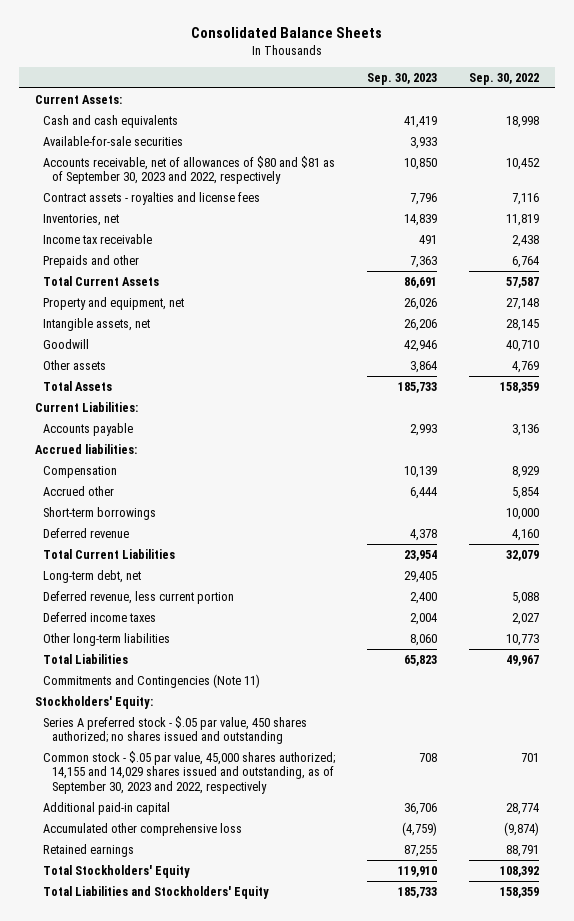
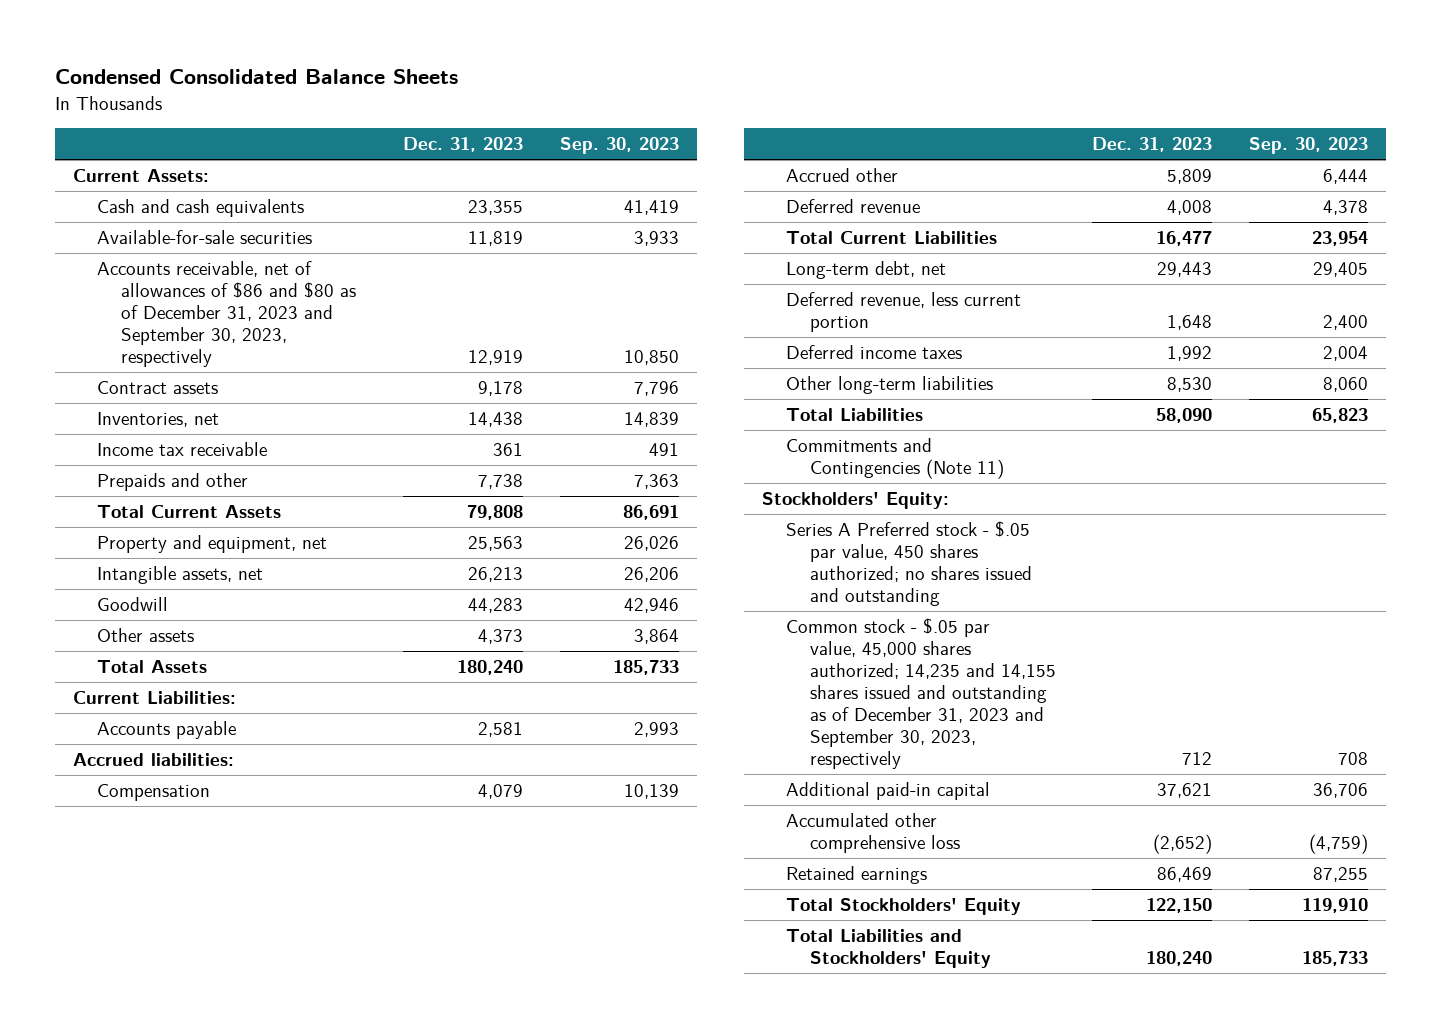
[191,26,383,38] Consolidated Balance Sheets -> [55,69,459,85] Condensed Consolidated Balance Sheets
[469,72,540,85] Sep. 30, 2022 -> none
none -> [403,137,524,153] Dec. 31, 2023
[43,155,336,185] Accounts receivable, net of allowances of $80 and $81 as of September 30, 2023 and 2022, respectively -> [96,260,356,367] Accounts receivable, net of allowances of $86 and $80 as of December 31, 2023 and September 30, 2023, respectively
[43,191,261,205] Contract assets - royalties and license fees -> [96,380,218,394] Contract assets
[43,506,157,520] Short-term borrowings -> none
[43,715,308,745] Series A preferred stock - $.05 par value, 450 shares authorized; no shares issued and outstanding -> [785,520,1032,606] Series A Preferred stock - $.05 par value, 450 shares authorized; no shares issued and outstanding
[43,750,336,794] Common stock - $.05 par value, 45,000 shares authorized; 14,155 and 14,029 shares issued and outstanding, as of September 30, 2023 and 2022, respectively -> [785,617,1056,769] Common stock - $.05 par value, 45,000 shares authorized; 14,235 and 14,155 shares issued and outstanding as of December 31, 2023 and September 30, 2023, respectively

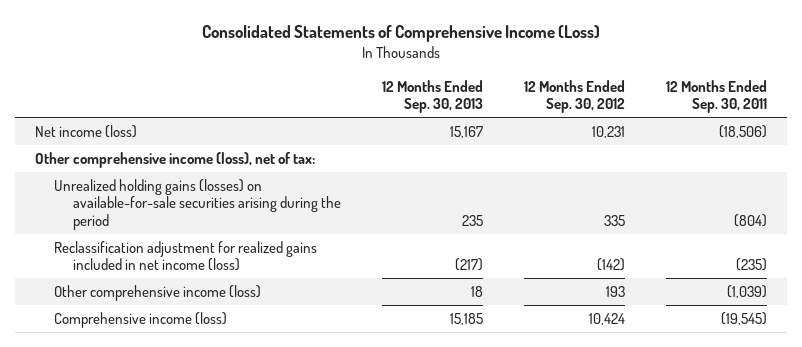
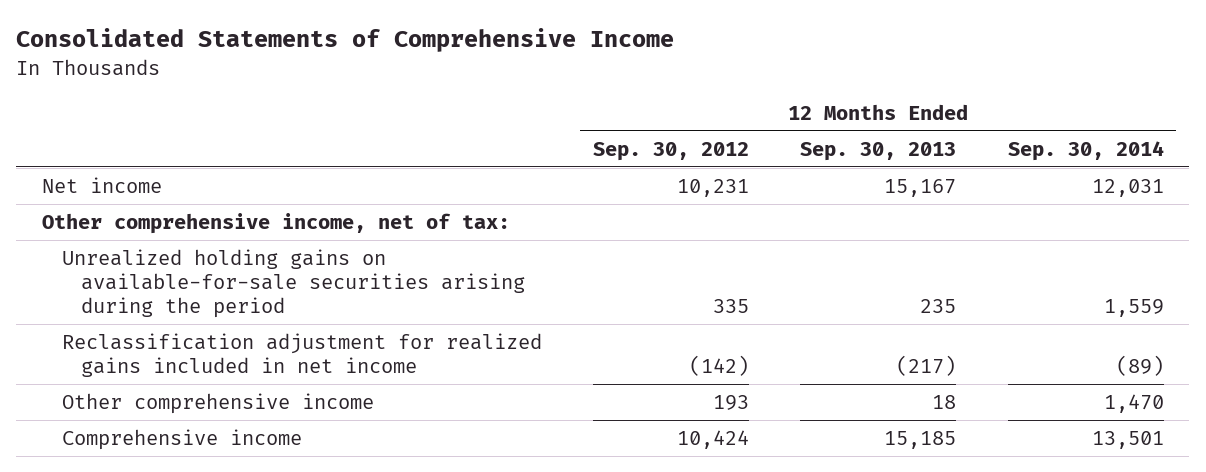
[202,24,601,42] Consolidated Statements of Comprehensive Income (Loss) -> [16,28,675,53] Consolidated Statements of Comprehensive Income
[665,79,767,114] 12 Months Ended Sep. 30, 2011 -> none
none -> [1007,140,1164,161] Sep. 30, 2014
[35,124,138,138] Net income (loss) -> [41,177,162,194] Net income
[35,151,316,168] Other comprehensive income (loss), net of tax: -> [41,213,510,235] Other comprehensive income, net of tax:
[54,178,341,230] Unrealized holding gains (losses) on available-for-sale securities arising during the period -> [61,249,526,318] Unrealized holding gains on available-for-sale securities arising during the period
[54,240,318,272] Reclassification adjustment for realized gains included in net income (loss) -> [61,333,542,377] Reclassification adjustment for realized gains included in net income
[54,284,262,301] Other comprehensive income (loss) -> [61,393,374,415] Other comprehensive income
[54,311,228,328] Comprehensive income (loss) -> [61,429,302,451] Comprehensive income

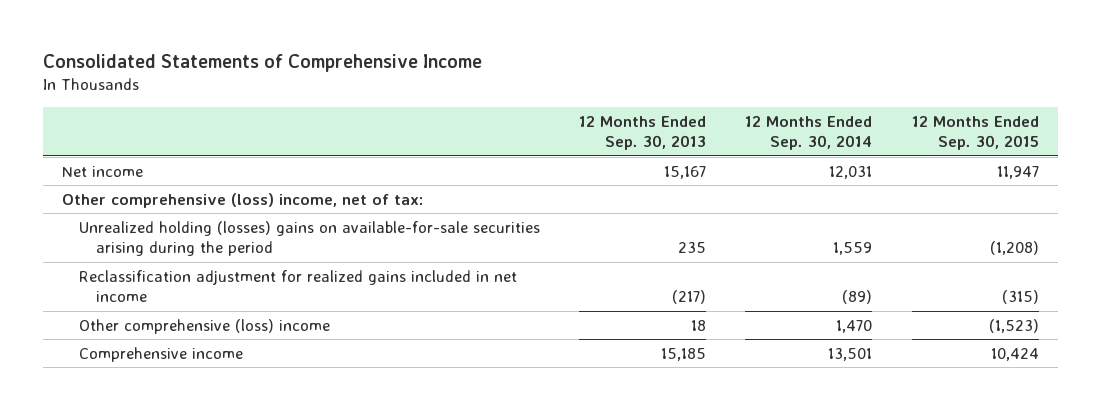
[592,141,749,161] Sep. 30, 2012 -> none
none -> [911,115,1039,151] 12 Months Ended Sep. 30, 2015
[41,213,510,235] Other comprehensive income, net of tax: -> [62,192,424,208] Other comprehensive (loss) income, net of tax:
[61,249,526,318] Unrealized holding gains on available-for-sale securities arising during the period -> [79,220,541,257] Unrealized holding (losses) gains on available-for-sale securities arising during the period
[61,393,374,415] Other comprehensive income -> [79,318,331,334] Other comprehensive (loss) income

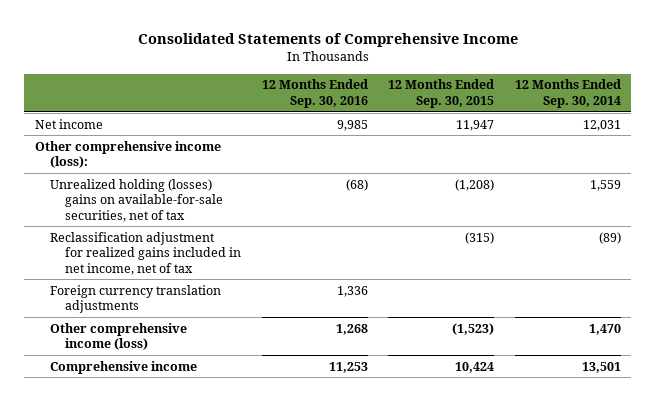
[579,115,707,151] 12 Months Ended Sep. 30, 2013 -> none
none -> [261,79,368,109] 12 Months Ended Sep. 30, 2016
[62,192,424,208] Other comprehensive (loss) income, net of tax: -> [34,140,221,169] Other comprehensive income (loss):
[79,220,541,257] Unrealized holding (losses) gains on available-for-sale securities arising during the period -> [49,178,224,222] Unrealized holding (losses) gains on available-for-sale securities, net of tax
[79,269,518,303] Reclassification adjustment for realized gains included in net income -> [49,231,242,275] Reclassification adjustment for realized gains included in net income, net of tax
none -> [49,284,221,314] Foreign currency translation adjustments
[79,318,331,334] Other comprehensive (loss) income -> [49,322,187,351] Other comprehensive income (loss)

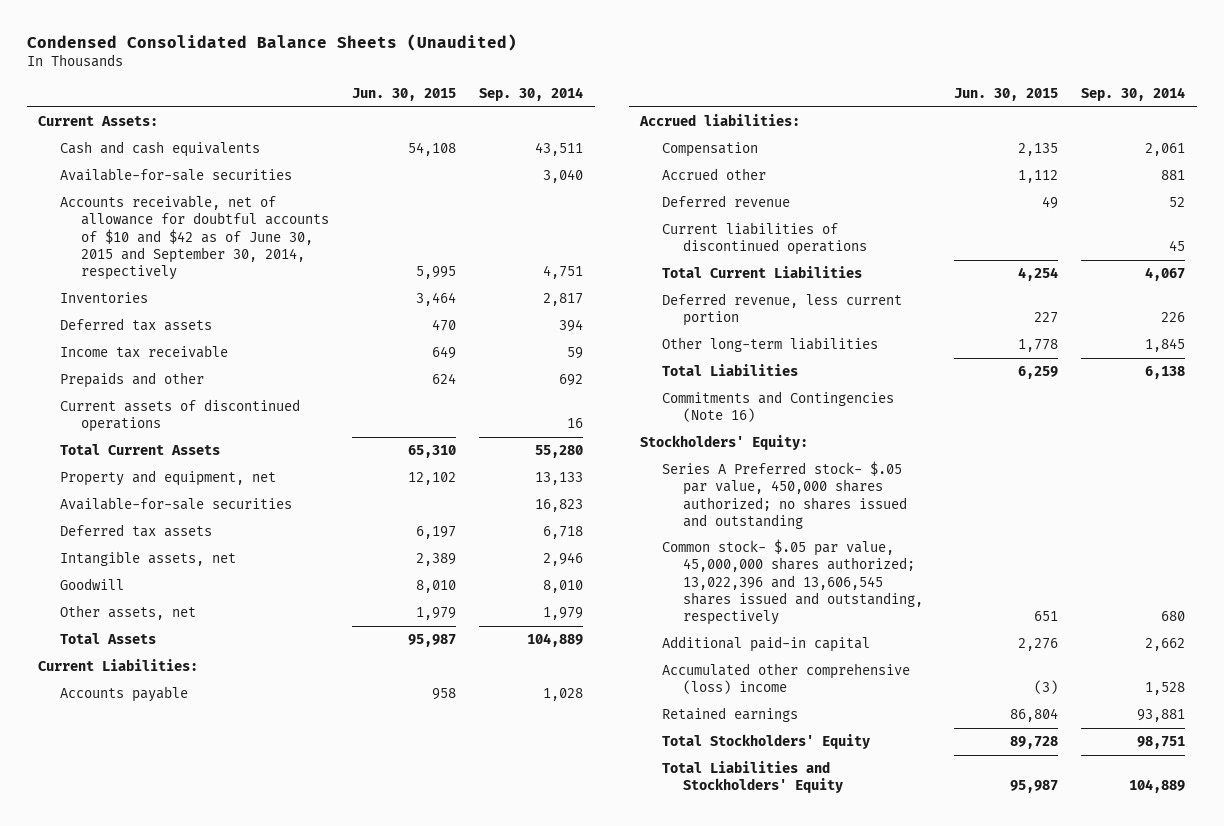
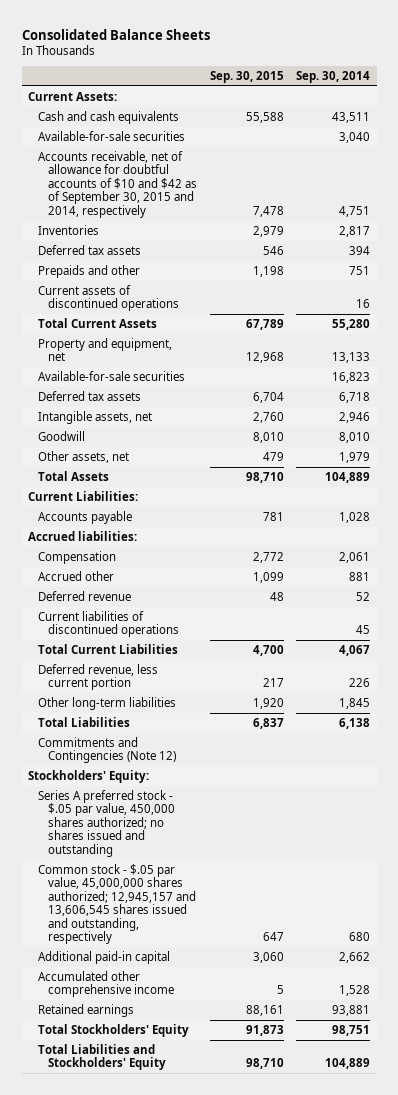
[26,33,517,51] Condensed Consolidated Balance Sheets (Unaudited) -> [21,28,210,40] Consolidated Balance Sheets
[352,87,457,101] Jun. 30, 2015 -> none
none -> [209,70,284,83] Sep. 30, 2015
[59,195,330,280] Accounts receivable, net of allowance for doubtful accounts of $10 and $42 as of June 30, 2015 and September 30, 2014, respectively -> [38,150,198,218] Accounts receivable, net of allowance for doubtful accounts of $10 and $42 as of September 30, 2015 and 2014, respectively
[59,345,228,359] Income tax receivable -> none
[559,374,584,387] 692 -> [349,265,371,275] 751
[661,391,894,423] Commitments and Contingencies (Note 16) -> [38,736,177,764] Commitments and Contingencies (Note 12)
[661,461,908,529] Series A Preferred stock- $.05 par value, 450,000 shares authorized; no shares issued and outstanding -> [38,789,176,857] Series A preferred stock - $.05 par value, 450,000 shares authorized; no shares issued and outstanding
[661,539,924,625] Common stock- $.05 par value, 45,000,000 shares authorized; 13,022,396 and 13,606,545 shares issued and outstanding, respectively -> [38,863,197,945] Common stock - $.05 par value, 45,000,000 shares authorized; 12,945,157 and 13,606,545 shares issued and outstanding, respectively
[661,663,910,695] Accumulated other comprehensive (loss) income -> [38,970,175,998] Accumulated other comprehensive income

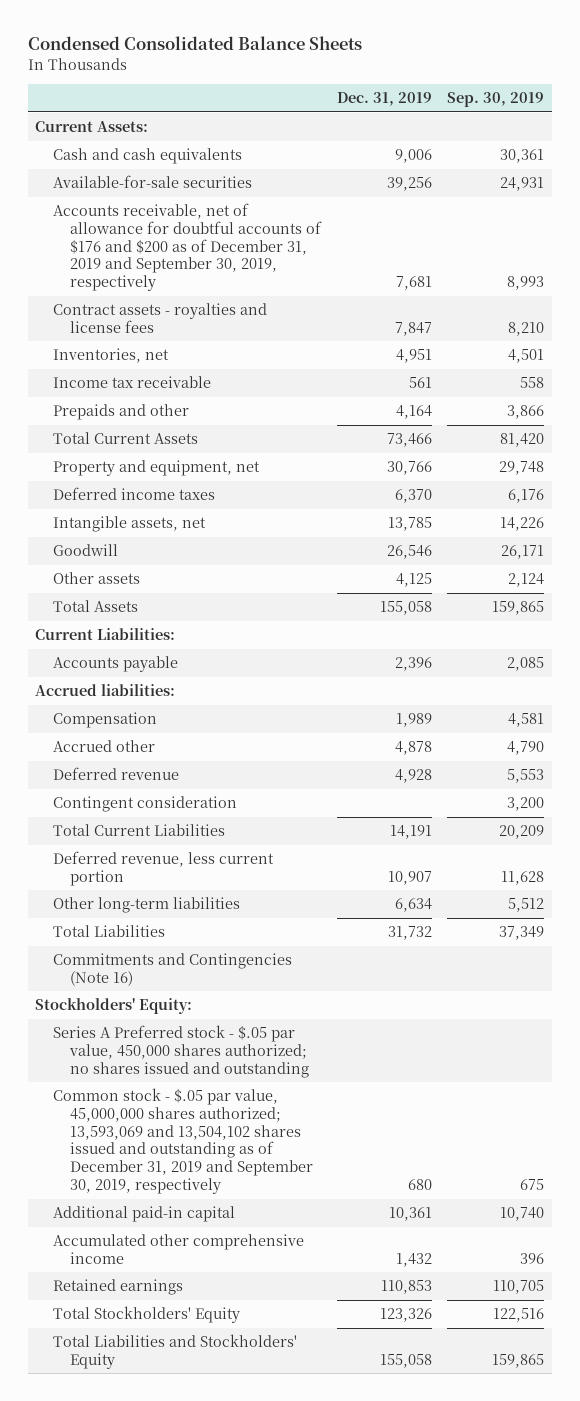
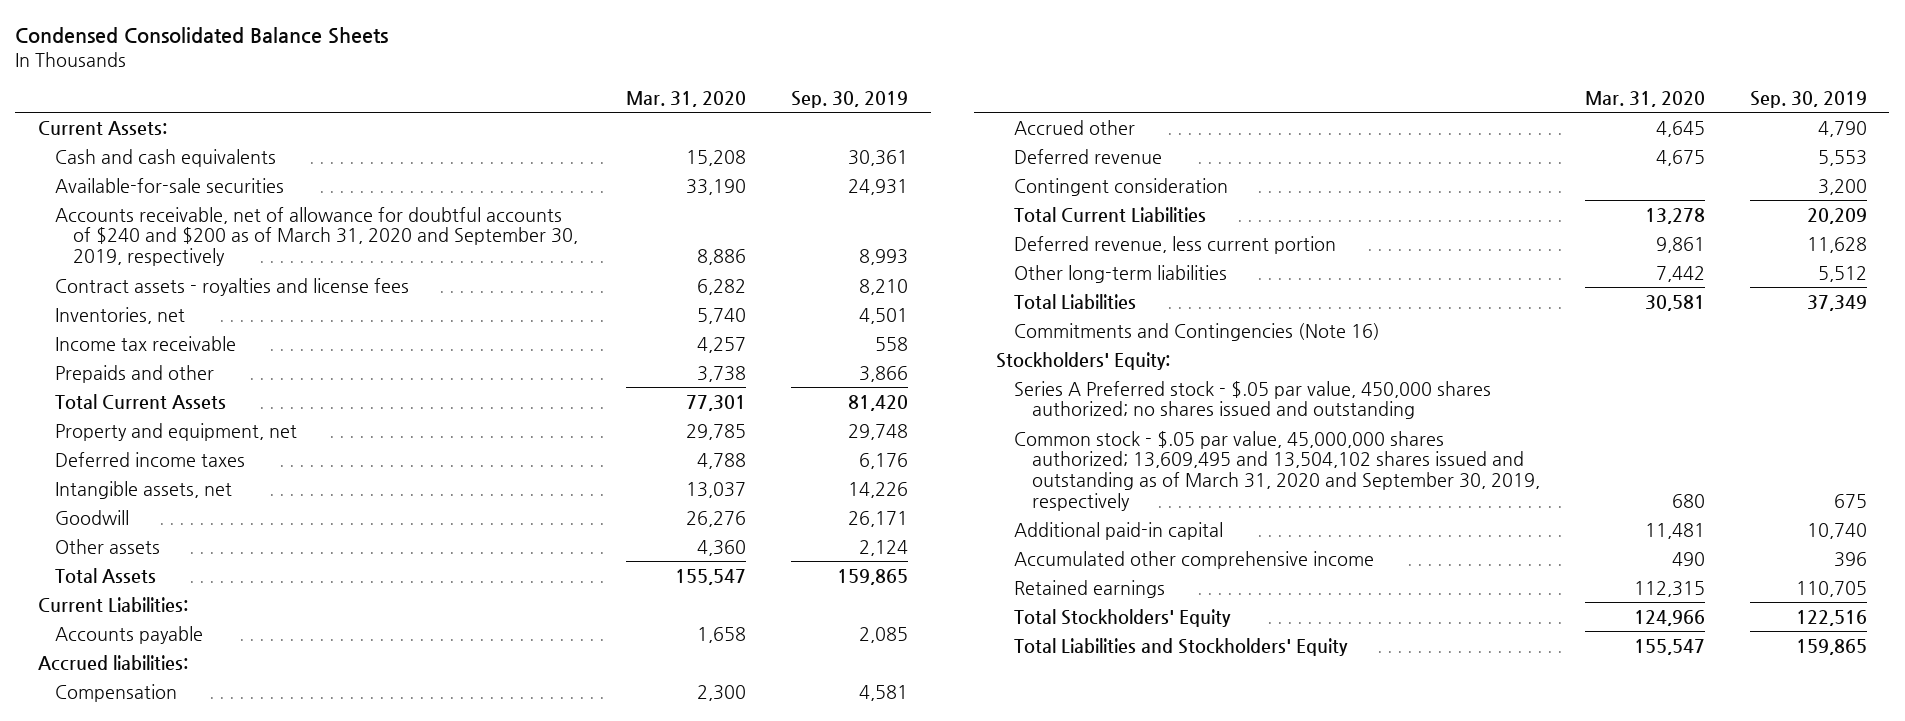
[336,92,432,107] Dec. 31, 2019 -> none
none -> [626,90,747,107] Mar. 31, 2020
[52,203,323,292] Accounts receivable, net of allowance for doubtful accounts of $176 and $200 as of December 31, 2019 and September 30, 2019, respectively -> [55,206,579,267] Accounts receivable, net of allowance for doubtful accounts of $240 and $200 as of March 31, 2020 and September 30, 2019, respectively
[52,1088,314,1195] Common stock - $.05 par value, 45,000,000 shares authorized; 13,593,069 and 13,504,102 shares issued and outstanding as of December 31, 2019 and September 30, 2019, respectively -> [1014,430,1540,511] Common stock - $.05 par value, 45,000,000 shares authorized; 13,609,495 and 13,504,102 shares issued and outstanding as of March 31, 2020 and September 30, 2019, respectively

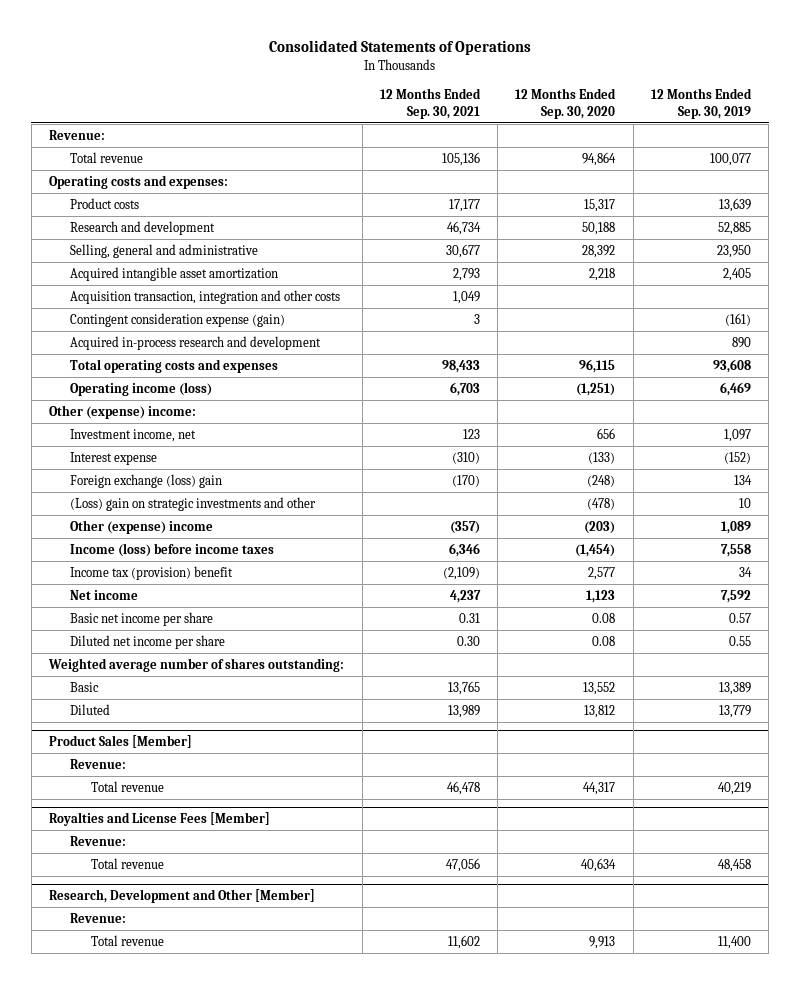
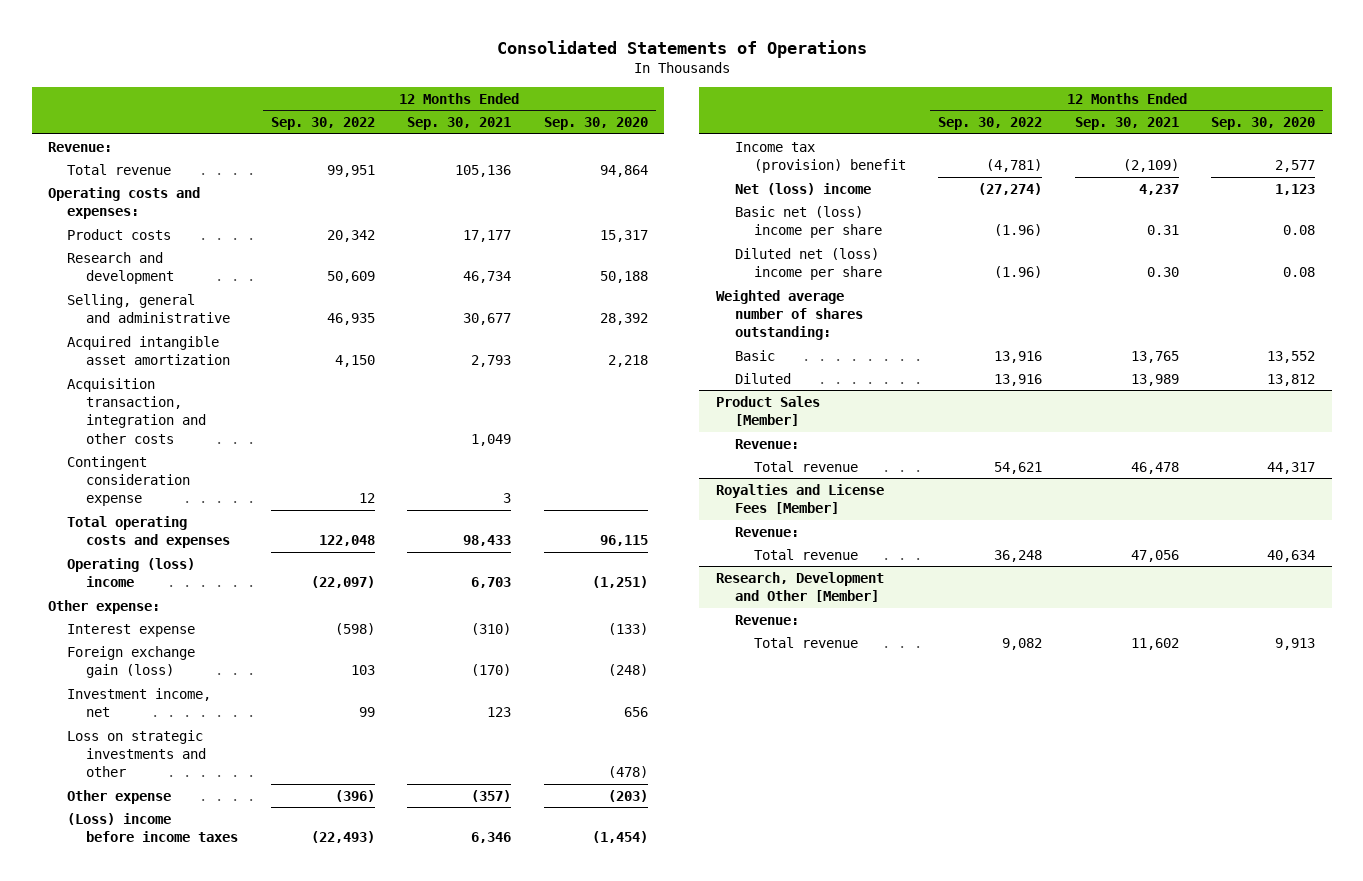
[651,87,753,119] 12 Months Ended Sep. 30, 2019 -> none
none -> [270,117,375,131] Sep. 30, 2022
[70,336,322,351] Acquired in-process research and development -> none
[70,313,286,328] Contingent consideration expense (gain) -> [67,455,191,507] Contingent consideration expense
[70,382,213,397] Operating income (loss) -> [67,557,196,588] Operating (loss) income
[49,405,197,420] Other (expense) income: -> [47,599,160,614] Other expense:
[70,474,223,489] Foreign exchange (loss) gain -> [67,645,196,679] Foreign exchange gain (loss)
[70,429,197,443] Investment income, net -> [67,687,212,718] Investment income, net
[70,497,317,512] (Loss) gain on strategic investments and other -> [67,729,207,778] Loss on strategic investments and other
[70,520,214,535] Other (expense) income -> [67,789,172,804] Other expense
[70,543,275,558] Income (loss) before income taxes -> [67,812,239,843] (Loss) income before income taxes
[70,590,139,601] Net income -> [734,182,871,195] Net (loss) income
[70,612,214,627] Basic net income per share -> [734,205,883,239] Basic net (loss) income per share
[70,635,226,650] Diluted net income per share -> [734,247,883,281] Diluted net (loss) income per share

